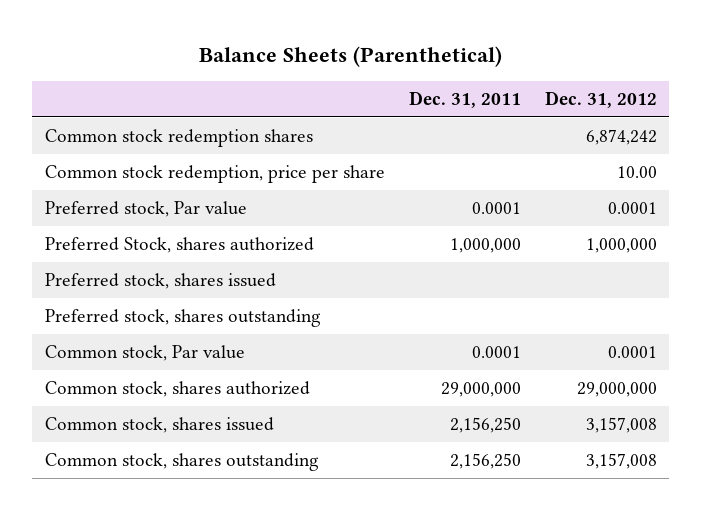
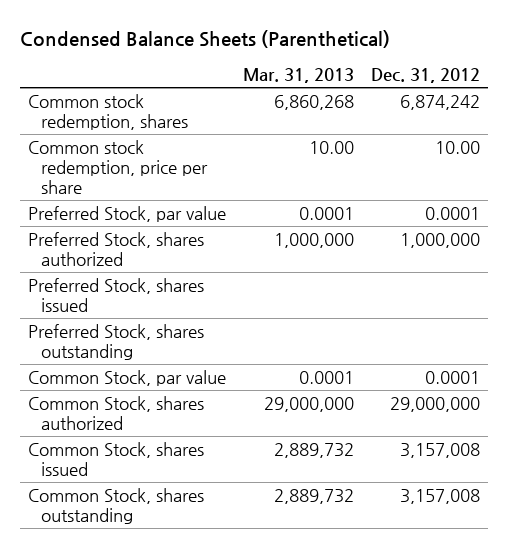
[198,46,502,68] Balance Sheets (Parenthetical) -> [19,30,390,49] Condensed Balance Sheets (Parenthetical)
[408,91,521,109] Dec. 31, 2011 -> none
none -> [242,67,354,83] Mar. 31, 2013
[44,128,313,147] Common stock redemption shares -> [28,93,188,130] Common stock redemption, shares
[44,200,247,217] Preferred stock, Par value -> [28,205,227,222] Preferred Stock, par value
[44,272,276,289] Preferred stock, shares issued -> [28,277,205,312] Preferred Stock, shares issued
[44,308,321,327] Preferred stock, shares outstanding -> [28,323,205,360] Preferred Stock, shares outstanding
[44,344,245,361] Common stock, Par value -> [28,369,227,386] Common Stock, par value
[44,380,310,397] Common stock, shares authorized -> [28,395,205,430] Common Stock, shares authorized
[44,416,274,433] Common stock, shares issued -> [28,441,205,476] Common Stock, shares issued
[44,452,319,471] Common stock, shares outstanding -> [28,487,205,524] Common Stock, shares outstanding

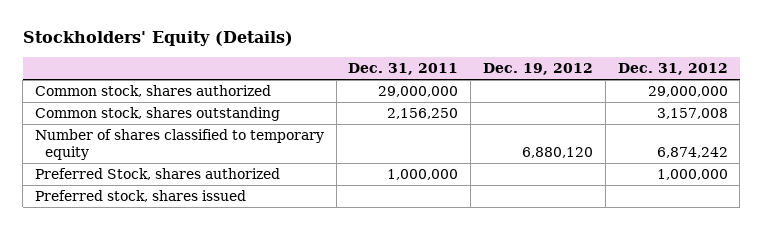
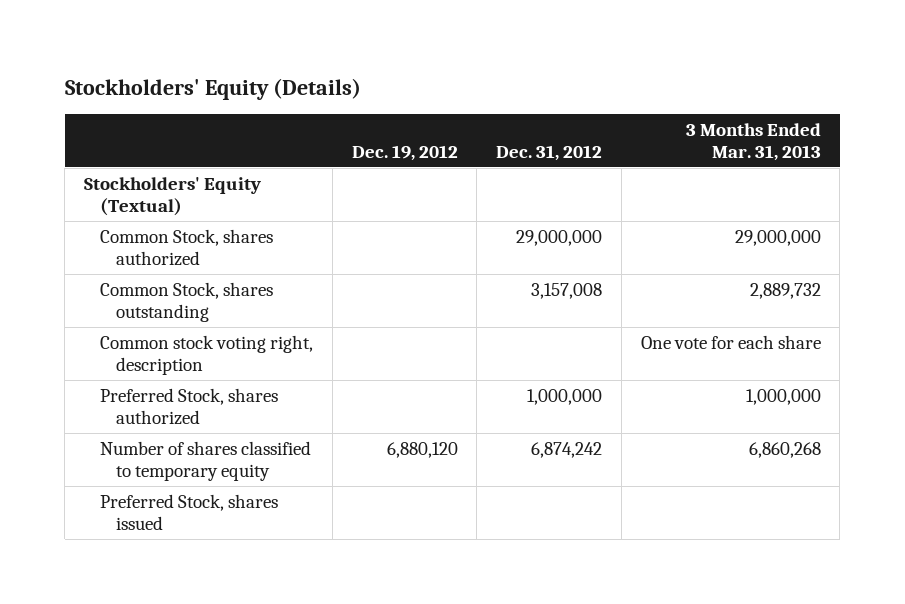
[348,63,459,76] Dec. 31, 2011 -> none
none -> [685,122,821,161] 3 Months Ended Mar. 31, 2013
none -> [84,176,262,217] Stockholders' Equity (Textual)
[34,85,271,98] Common stock, shares authorized -> [100,228,274,267] Common Stock, shares authorized
[34,107,280,122] Common stock, shares outstanding -> [100,281,274,323] Common Stock, shares outstanding
none -> [100,334,314,376] Common stock voting right, description
[34,129,324,160] Number of shares classified to temporary equity -> [100,440,312,482] Number of shares classified to temporary equity
[34,190,246,203] Preferred stock, shares issued -> [100,493,279,531] Preferred Stock, shares issued

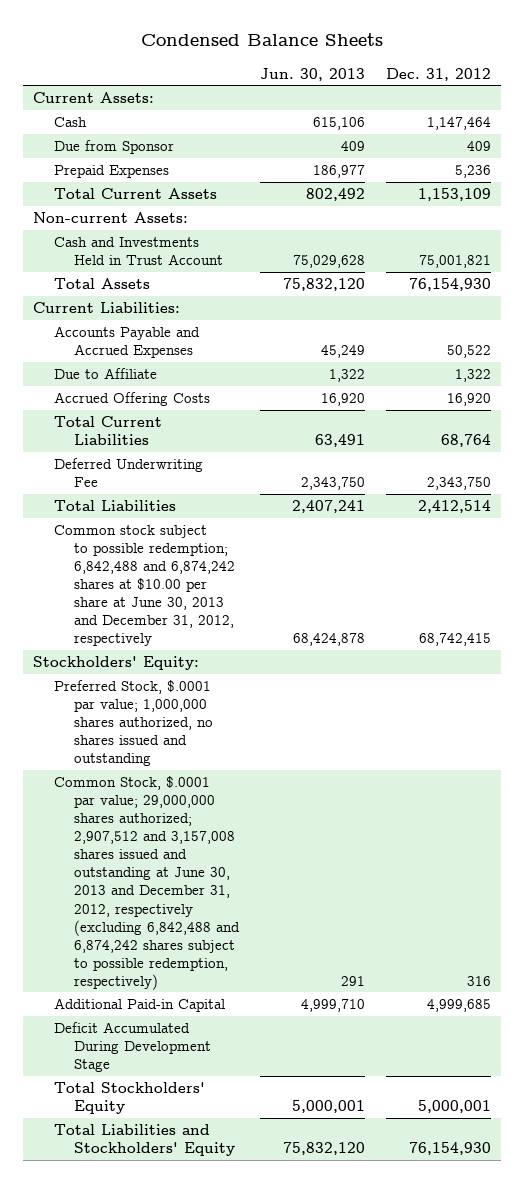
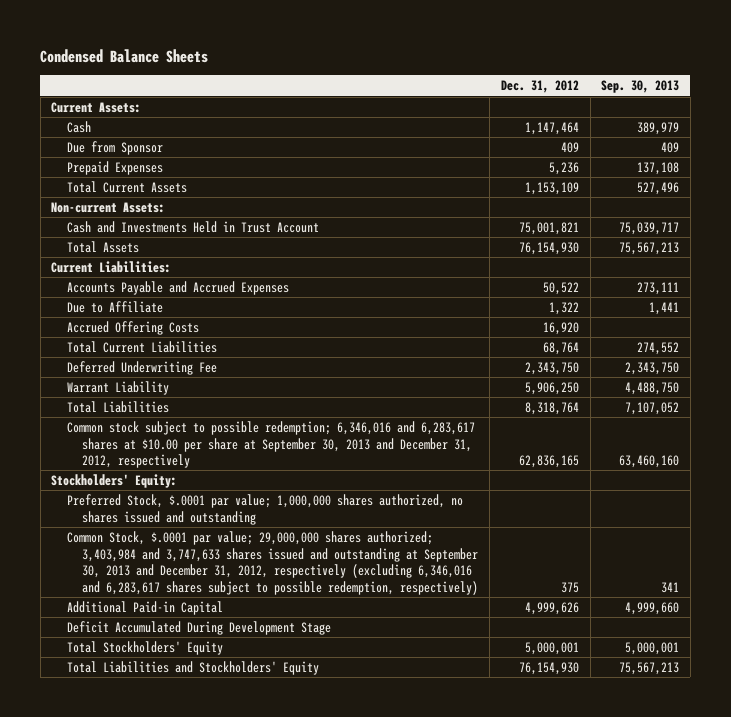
[259,67,365,81] Jun. 30, 2013 -> none
none -> [601,80,680,94] Sep. 30, 2013
none -> [66,380,169,395] Warrant Liability
[417,500,491,514] 2,412,514 -> [524,401,579,415] 8,318,764
[53,525,235,647] Common stock subject to possible redemption; 6,842,488 and 6,874,242 shares at $10.00 per share at June 30, 2013 and December 31, 2012, respectively -> [66,420,475,469] Common stock subject to possible redemption; 6,346,016 and 6,283,617 shares at $10.00 per share at September 30, 2013 and December 31, 2012, respectively
[418,633,491,647] 68,742,415 -> [518,455,579,469] 62,836,165
[53,776,240,990] Common Stock, $.0001 par value; 29,000,000 shares authorized; 2,907,512 and 3,157,008 shares issued and outstanding at June 30, 2013 and December 31, 2012, respectively (excluding 6,842,488 and 6,874,242 shares subject to possible redemption, respectively) -> [66,530,479,595] Common Stock, $.0001 par value; 29,000,000 shares authorized; 3,403,984 and 3,747,633 shares issued and outstanding at September 30, 2013 and December 31, 2012, respectively (excluding 6,346,016 and 6,283,617 shares subject to possible redemption, respectively)
[466,975,491,986] 316 -> [560,581,579,593] 375
[426,999,491,1013] 4,999,685 -> [524,601,579,615] 4,999,626

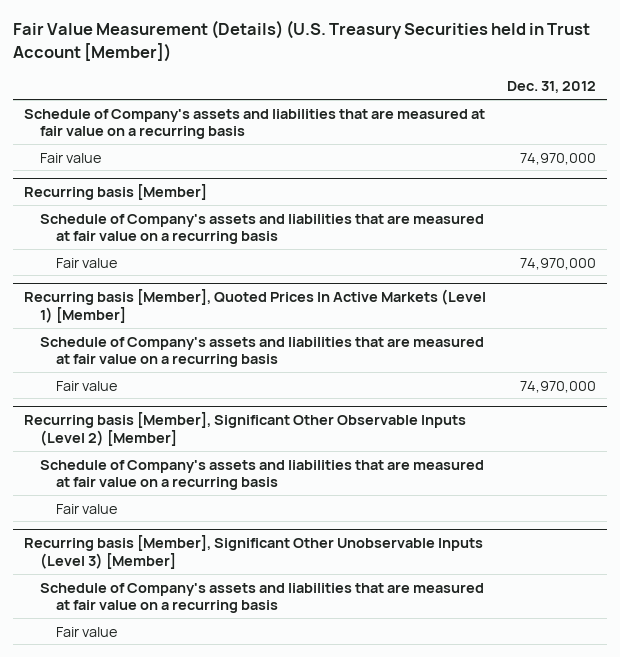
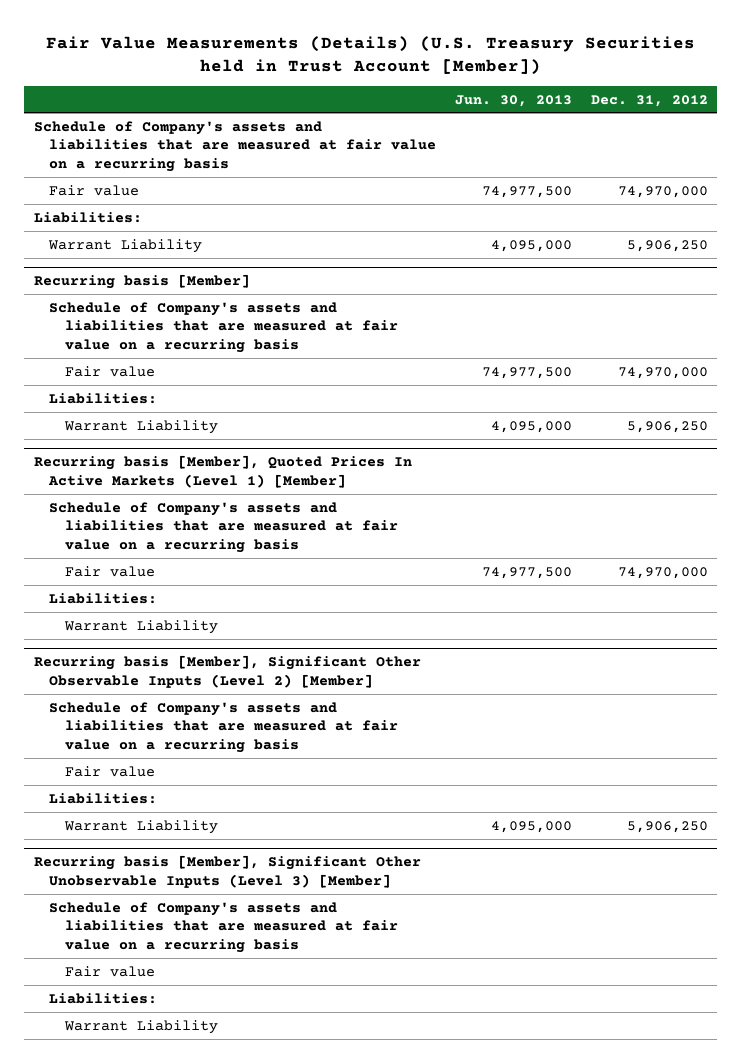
[12,20,590,63] Fair Value Measurement (Details) (U.S. Treasury Securities held in Trust Account [Member]) -> [45,35,695,75] Fair Value Measurements (Details) (U.S. Treasury Securities held in Trust Account [Member])
none -> [455,94,573,107] Jun. 30, 2013
none -> [33,211,142,223] Liabilities:
none -> [48,238,203,253] Warrant Liability
none -> [49,392,158,404] Liabilities:
none -> [64,419,219,434] Warrant Liability
none -> [49,592,158,604] Liabilities:
none -> [64,619,219,634] Warrant Liability
none -> [49,792,158,804] Liabilities:
none -> [64,819,219,834] Warrant Liability
none -> [49,992,158,1004] Liabilities:
none -> [64,1019,219,1034] Warrant Liability

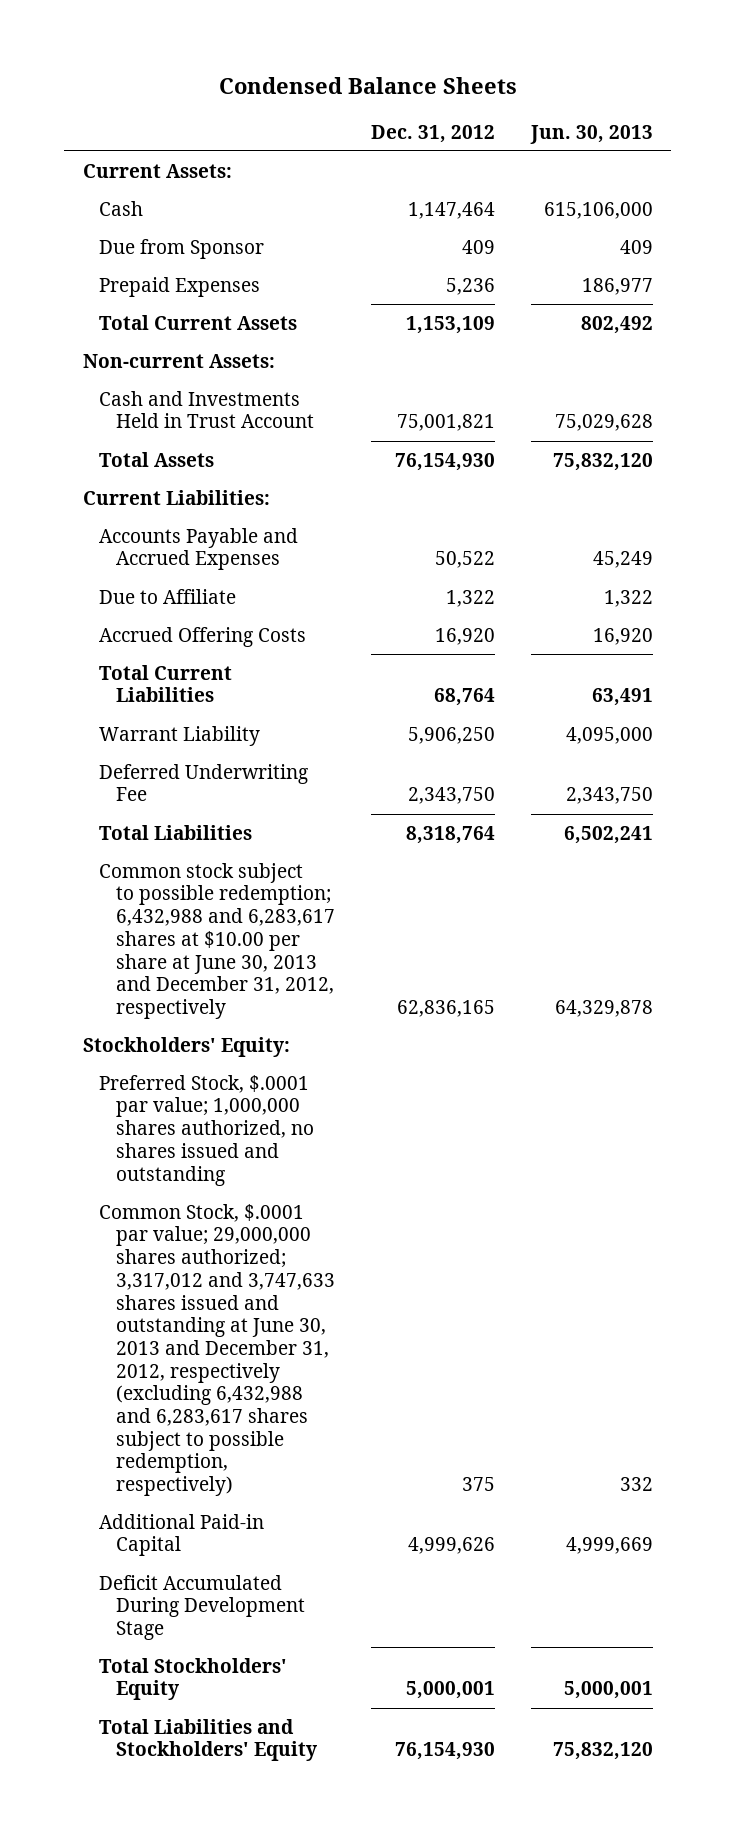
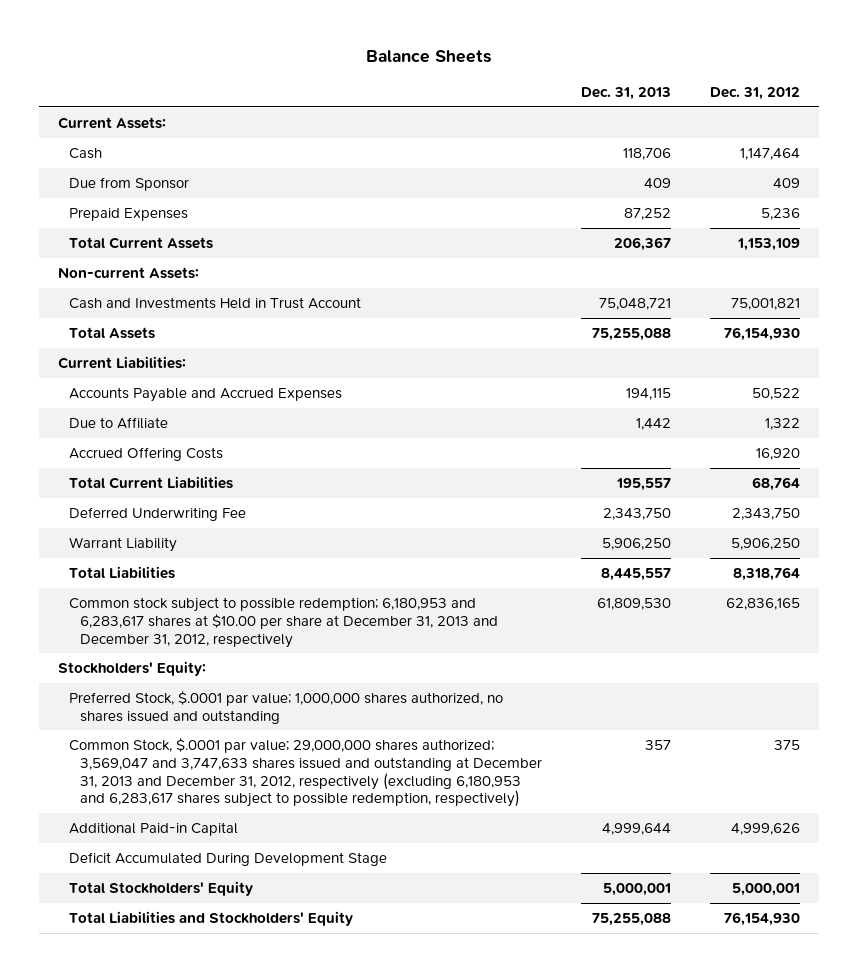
[218,77,517,95] Condensed Balance Sheets -> [365,50,491,64] Balance Sheets
[530,124,654,144] Jun. 30, 2013 -> none
none -> [580,87,671,101] Dec. 31, 2013
[99,725,261,746] Warrant Liability -> [69,536,178,552] Warrant Liability
[99,862,335,1019] Common stock subject to possible redemption; 6,432,988 and 6,283,617 shares at $10.00 per share at June 30, 2013 and December 31, 2012, respectively -> [69,596,499,648] Common stock subject to possible redemption; 6,180,953 and 6,283,617 shares at $10.00 per share at December 31, 2013 and December 31, 2012, respectively
[99,1203,335,1497] Common Stock, $.0001 par value; 29,000,000 shares authorized; 3,317,012 and 3,747,633 shares issued and outstanding at June 30, 2013 and December 31, 2012, respectively (excluding 6,432,988 and 6,283,617 shares subject to possible redemption, respectively) -> [69,737,543,808] Common Stock, $.0001 par value; 29,000,000 shares authorized; 3,569,047 and 3,747,633 shares issued and outstanding at December 31, 2013 and December 31, 2012, respectively (excluding 6,180,953 and 6,283,617 shares subject to possible redemption, respectively)

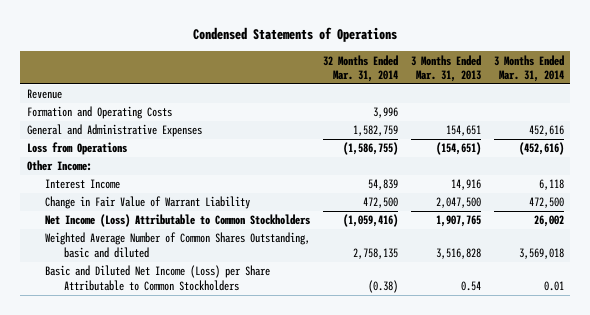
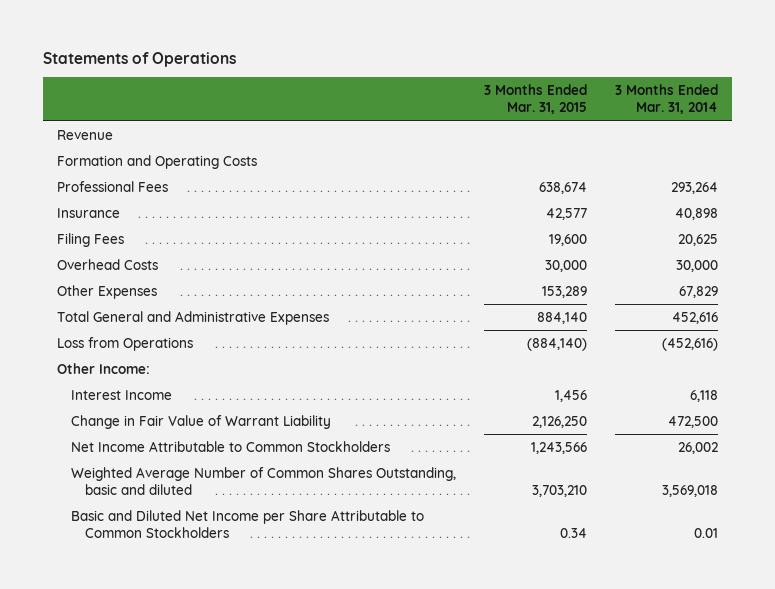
[193,27,398,43] Condensed Statements of Operations -> [42,51,236,67] Statements of Operations
[323,54,399,82] 32 Months Ended Mar. 31, 2014 -> none
[410,54,481,82] 3 Months Ended Mar. 31, 2013 -> none
none -> [483,84,587,115] 3 Months Ended Mar. 31, 2015
none -> [56,180,168,192] Professional Fees
none -> [56,207,120,218] Insurance
none -> [56,232,124,247] Filing Fees
none -> [56,258,158,270] Overhead Costs
none -> [56,284,157,299] Other Expenses
[26,124,202,138] General and Administrative Expenses -> [56,310,329,325] Total General and Administrative Expenses
[45,214,311,228] Net Income (Loss) Attributable to Common Stockholders -> [70,440,390,452] Net Income Attributable to Common Stockholders
[45,265,271,291] Basic and Diluted Net Income (Loss) per Share Attributable to Common Stockholders -> [70,509,424,539] Basic and Diluted Net Income per Share Attributable to Common Stockholders

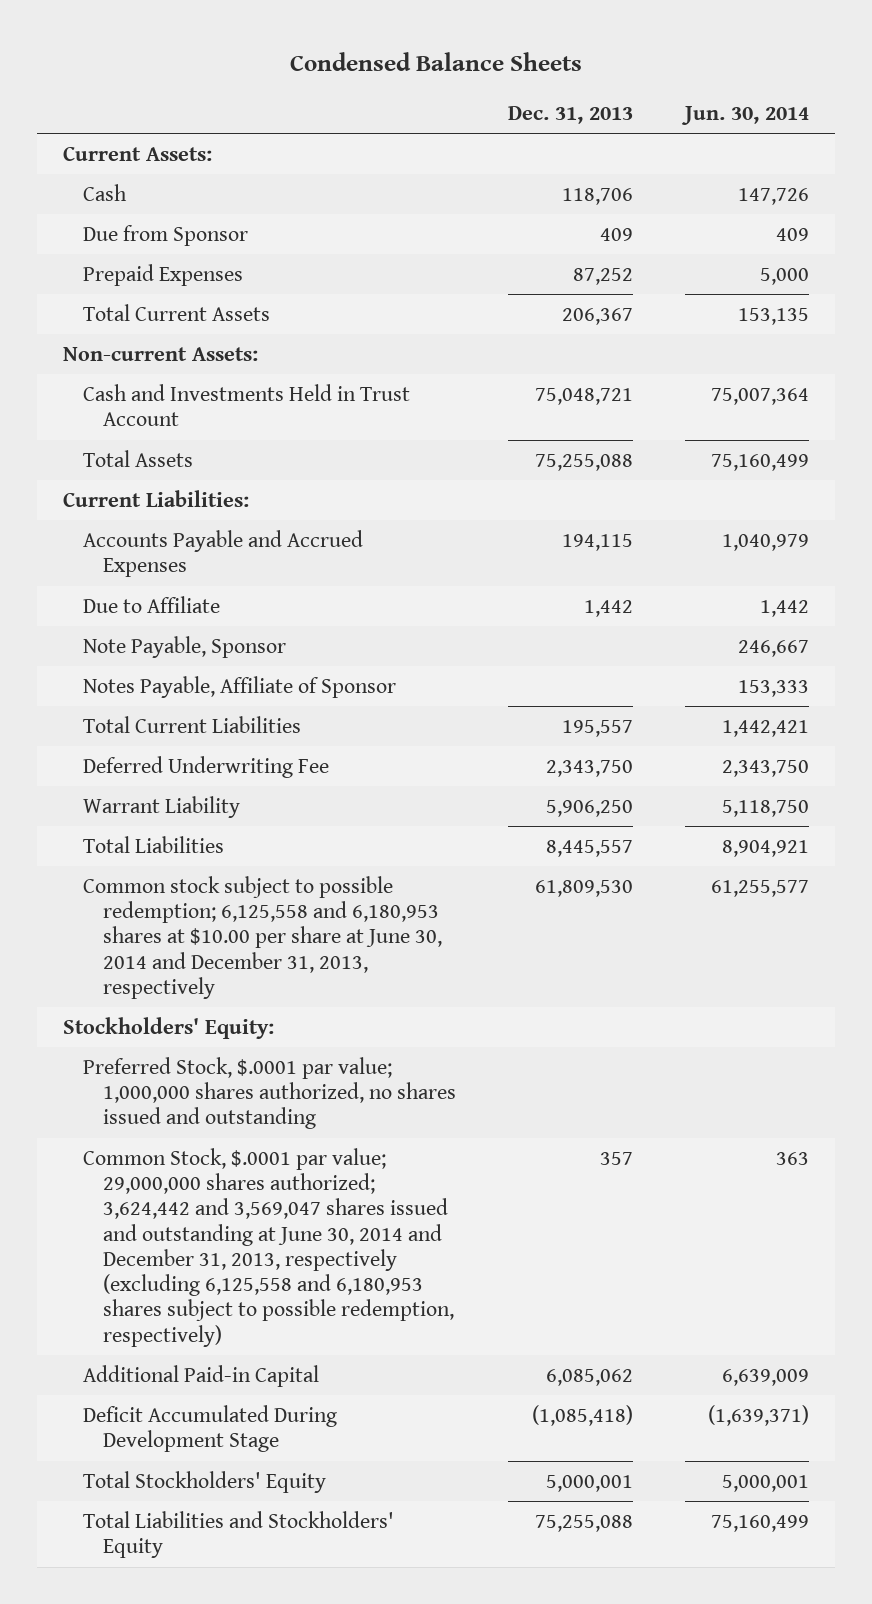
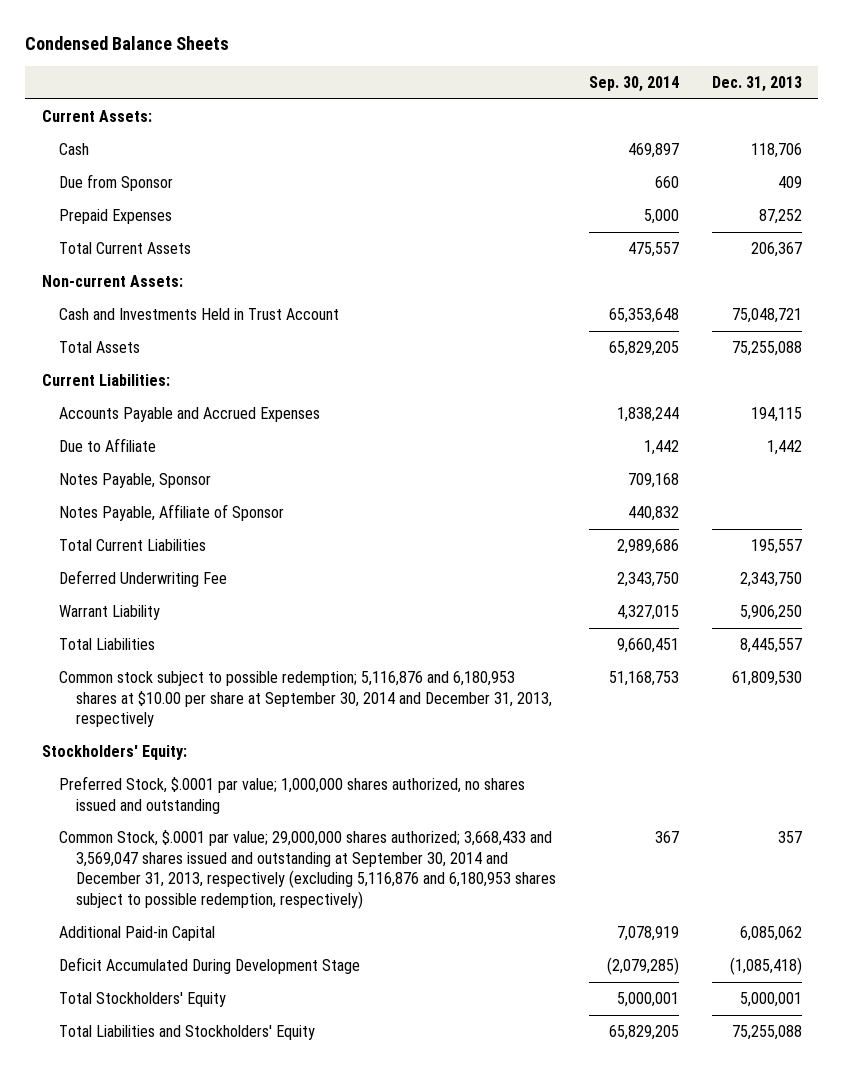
[680,105,809,125] Jun. 30, 2014 -> none
none -> [589,75,680,92] Sep. 30, 2014
[83,635,287,658] Note Payable, Sponsor -> [58,473,211,489] Notes Payable, Sponsor
[83,875,443,999] Common stock subject to possible redemption; 6,125,558 and 6,180,953 shares at $10.00 per share at June 30, 2014 and December 31, 2013, respectively -> [58,671,553,728] Common stock subject to possible redemption; 5,116,876 and 6,180,953 shares at $10.00 per share at September 30, 2014 and December 31, 2013, respectively
[83,1147,455,1347] Common Stock, $.0001 par value; 29,000,000 shares authorized; 3,624,442 and 3,569,047 shares issued and outstanding at June 30, 2014 and December 31, 2013, respectively (excluding 6,125,558 and 6,180,953 shares subject to possible redemption, respectively) -> [58,830,557,909] Common Stock, $.0001 par value; 29,000,000 shares authorized; 3,668,433 and 3,569,047 shares issued and outstanding at September 30, 2014 and December 31, 2013, respectively (excluding 5,116,876 and 6,180,953 shares subject to possible redemption, respectively)

